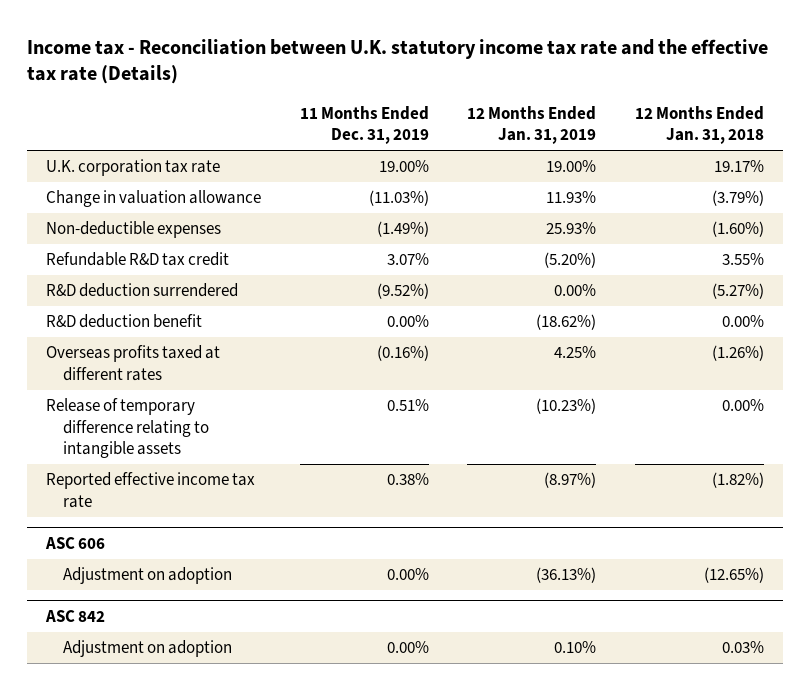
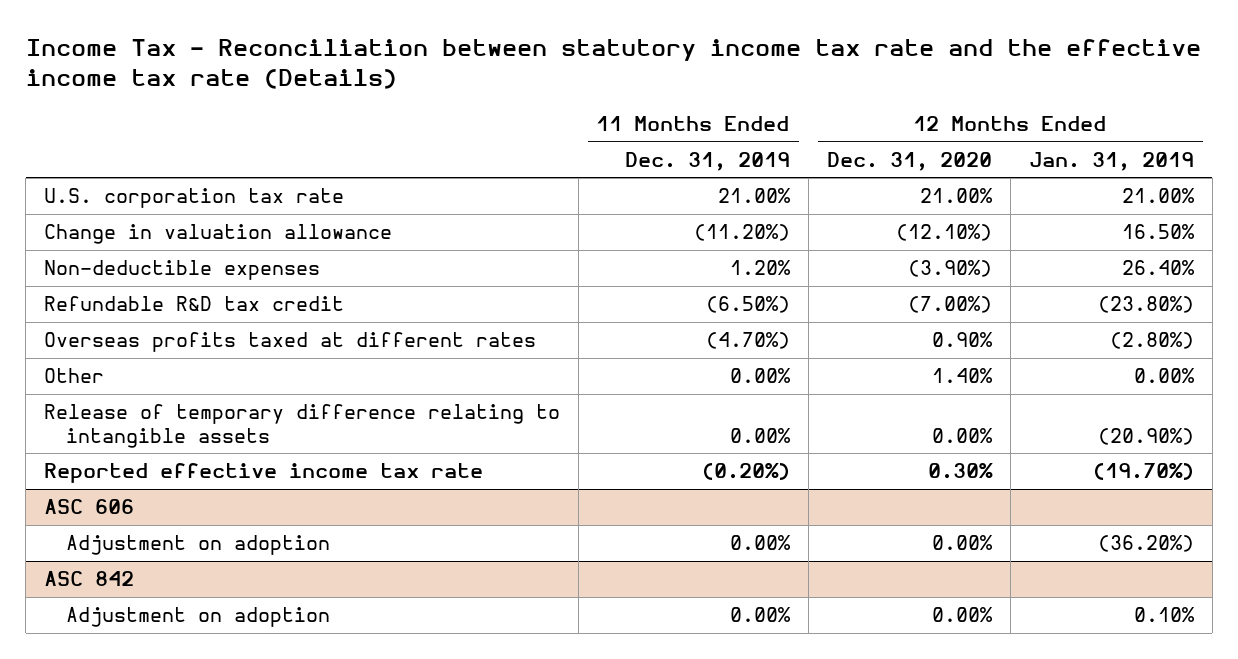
[26,38,768,85] Income tax - Reconciliation between U.K. statutory income tax rate and the effective tax rate (Details) -> [25,38,1201,90] Income Tax - Reconciliation between statutory income tax rate and the effective income tax rate (Details)
[635,105,765,145] 12 Months Ended Jan. 31, 2018 -> none
none -> [826,151,992,171] Dec. 31, 2020
[46,283,239,298] R&D deduction surrendered -> none
[46,314,203,329] R&D deduction benefit -> none
[46,159,221,177] U.K. corporation tax rate -> [44,188,345,209] U.S. corporation tax rate
[378,160,429,173] 19.00% -> [717,188,791,204] 21.00%
[546,160,597,173] 19.00% -> [1121,188,1195,204] 21.00%
[368,190,429,207] (11.03%) -> [693,224,790,242] (11.20%)
[546,191,597,204] 11.93% -> [1121,224,1195,240] 16.50%
[376,221,429,238] (1.49%) -> [729,260,791,276] 1.20%
[546,222,597,235] 25.93% -> [1121,260,1195,276] 26.40%
[386,253,429,266] 3.07% -> [705,296,790,314] (6.50%)
[544,252,597,269] (5.20%) -> [1097,296,1194,314] (23.80%)
[376,345,429,362] (0.16%) -> [705,332,790,350] (4.70%)
[554,346,597,359] 4.25% -> [1109,332,1194,350] (2.80%)
none -> [44,368,105,384] Other
[386,399,429,412] 0.51% -> [729,427,791,443] 0.00%
[536,398,597,415] (10.23%) -> [1097,427,1194,445] (20.90%)
[386,473,429,486] 0.38% -> [701,463,790,481] (0.20%)
[544,472,597,489] (8.97%) -> [1092,463,1194,481] (19.70%)
[536,567,597,584] (36.13%) -> [1097,535,1194,553] (36.20%)

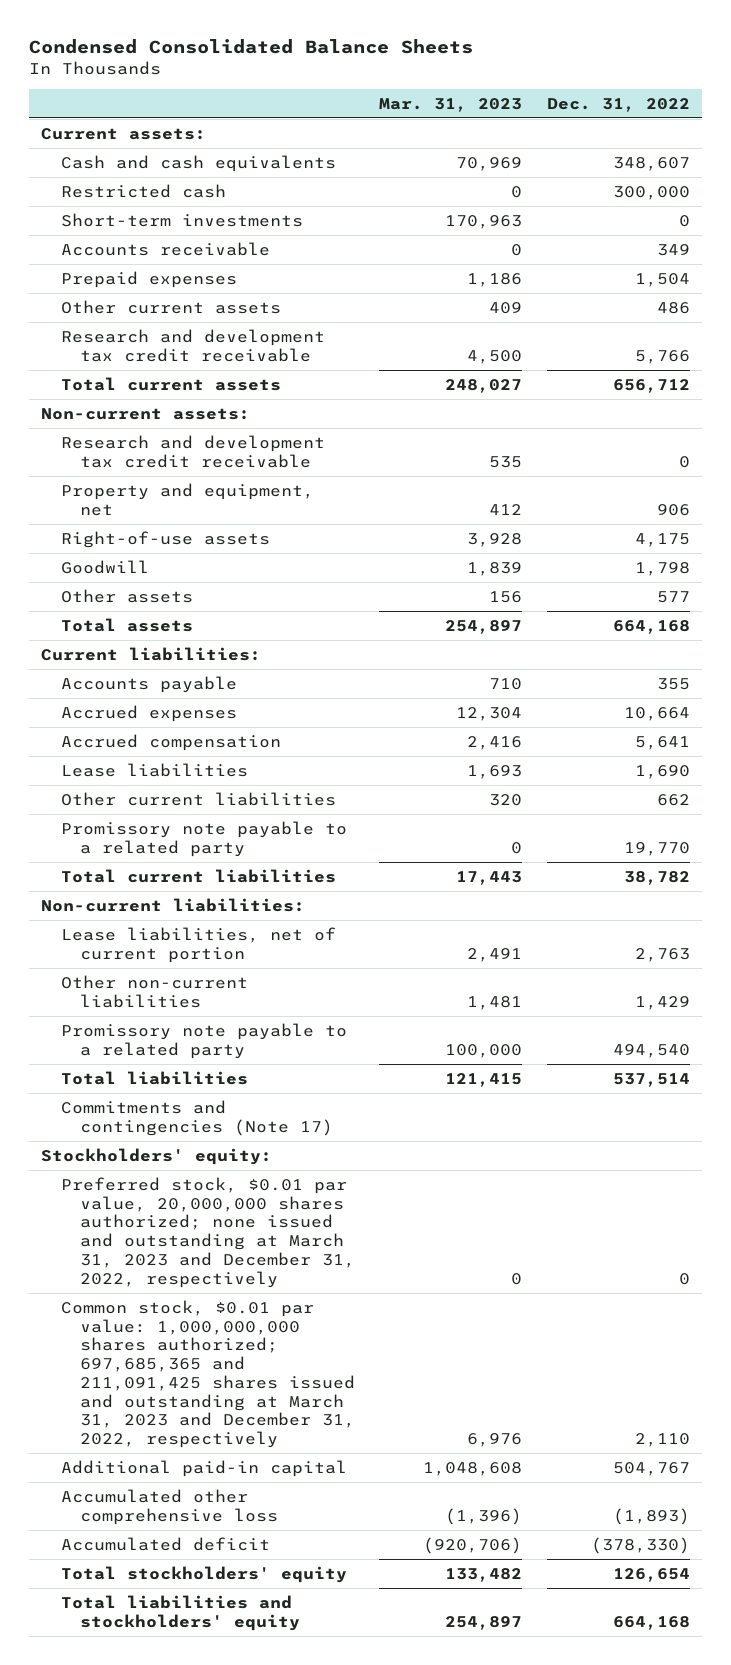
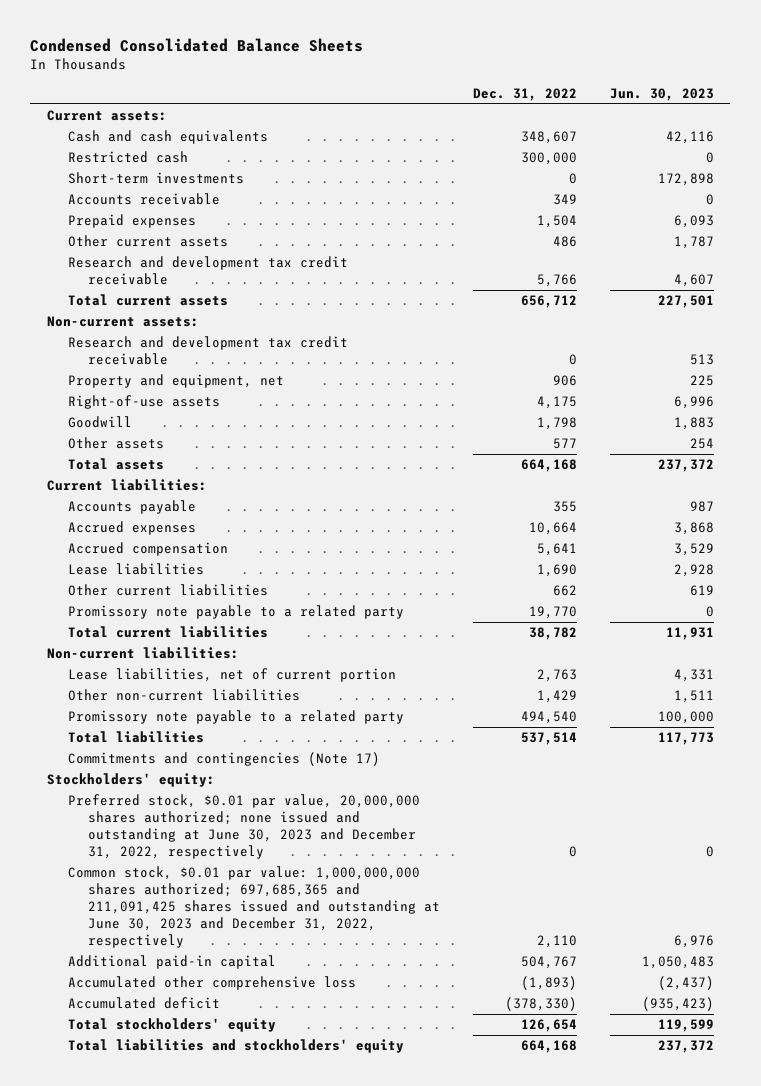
[379,97,523,112] Mar. 31, 2023 -> none
none -> [609,87,714,101] Jun. 30, 2023
[60,1176,356,1288] Preferred stock, $0.01 par value, 20,000,000 shares authorized; none issued and outstanding at March 31, 2023 and December 31, 2022, respectively -> [67,794,420,859] Preferred stock, $0.01 par value, 20,000,000 shares authorized; none issued and outstanding at June 30, 2023 and December 31, 2022, respectively
[60,1299,356,1449] Common stock, $0.01 par value: 1,000,000,000 shares authorized; 697,685,365 and 211,091,425 shares issued and outstanding at March 31, 2023 and December 31, 2022, respectively -> [67,866,441,948] Common stock, $0.01 par value: 1,000,000,000 shares authorized; 697,685,365 and 211,091,425 shares issued and outstanding at June 30, 2023 and December 31, 2022, respectively

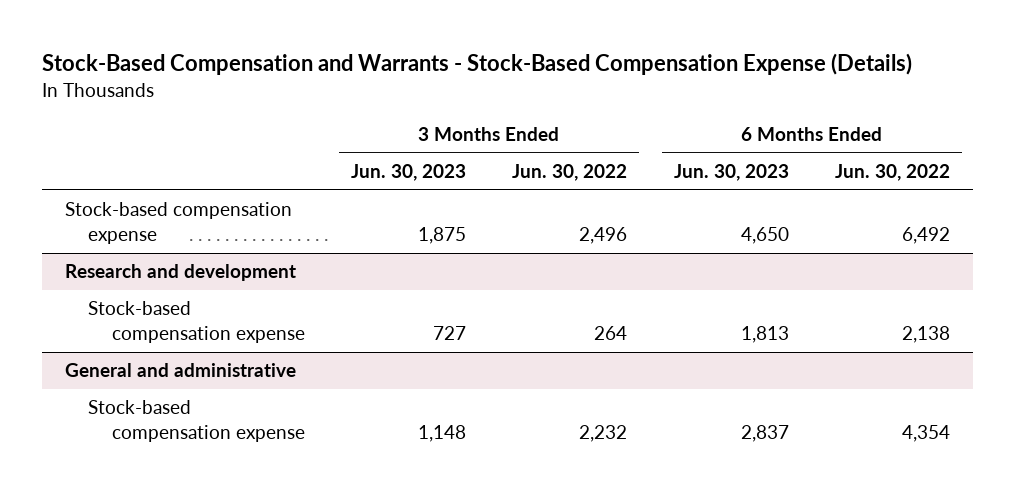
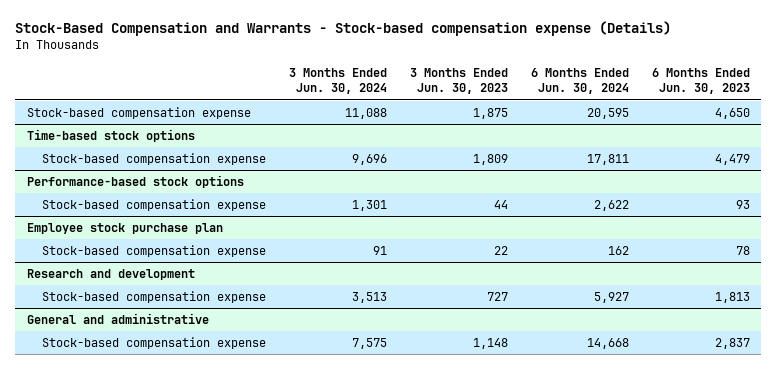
[41,53,912,76] Stock-Based Compensation and Warrants - Stock-Based Compensation Expense (Details) -> [15,21,672,37] Stock-Based Compensation and Warrants - Stock-based compensation expense (Details)
[512,164,628,182] Jun. 30, 2022 -> none
[835,164,951,182] Jun. 30, 2022 -> none
none -> [289,68,388,95] 3 Months Ended Jun. 30, 2024
none -> [530,68,629,95] 6 Months Ended Jun. 30, 2024
none -> [26,128,195,142] Time-based stock options
none -> [42,152,267,165] Stock-based compensation expense
none -> [26,174,244,188] Performance-based stock options
none -> [42,198,267,211] Stock-based compensation expense
none -> [26,222,223,234] Employee stock purchase plan
none -> [42,244,267,257] Stock-based compensation expense

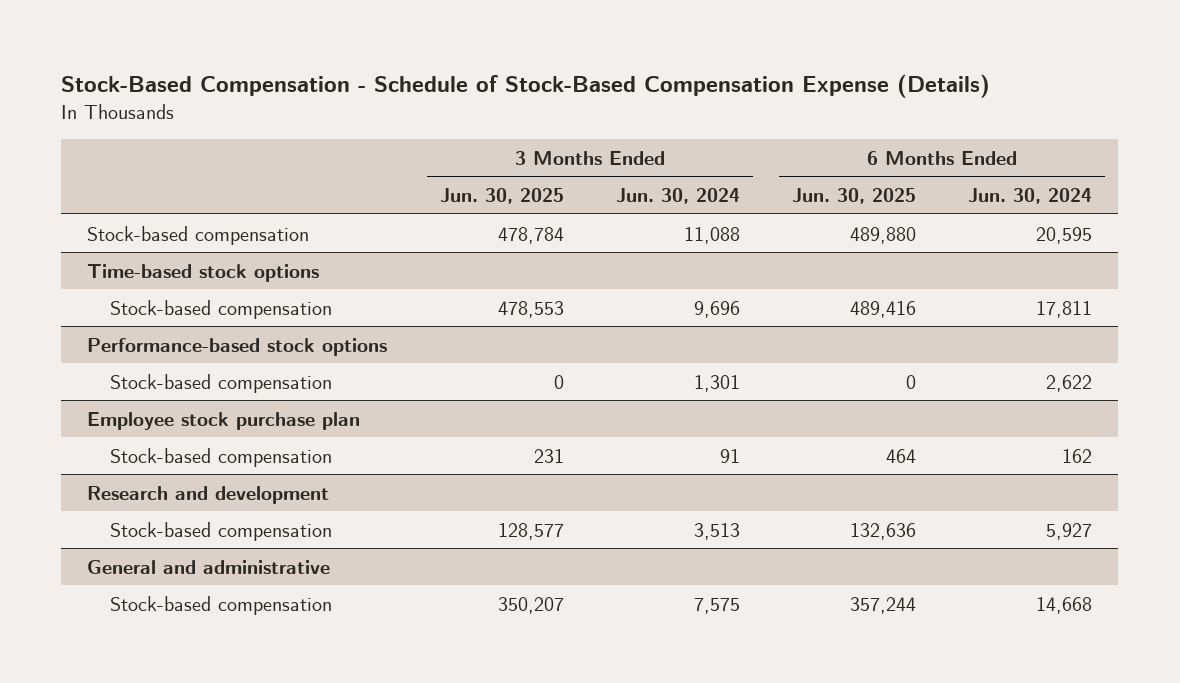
[15,21,672,37] Stock-Based Compensation and Warrants - Stock-based compensation expense (Details) -> [61,74,991,99] Stock-Based Compensation - Schedule of Stock-Based Compensation Expense (Details)
[410,68,509,95] 3 Months Ended Jun. 30, 2023 -> none
[651,68,750,95] 6 Months Ended Jun. 30, 2023 -> none
none -> [439,188,564,205] Jun. 30, 2025
none -> [792,188,917,205] Jun. 30, 2025
[26,106,251,119] Stock-based compensation expense -> [87,225,310,245] Stock-based compensation
[42,152,267,165] Stock-based compensation expense -> [109,299,332,319] Stock-based compensation
[42,198,267,211] Stock-based compensation expense -> [109,373,332,393] Stock-based compensation
[42,244,267,257] Stock-based compensation expense -> [109,447,332,467] Stock-based compensation
[42,290,267,303] Stock-based compensation expense -> [109,521,332,541] Stock-based compensation
[42,336,267,349] Stock-based compensation expense -> [109,595,332,615] Stock-based compensation

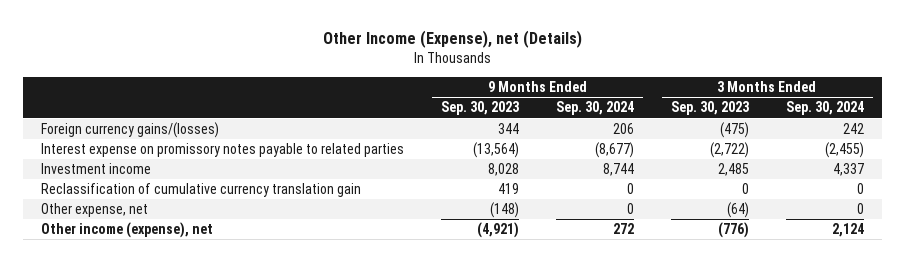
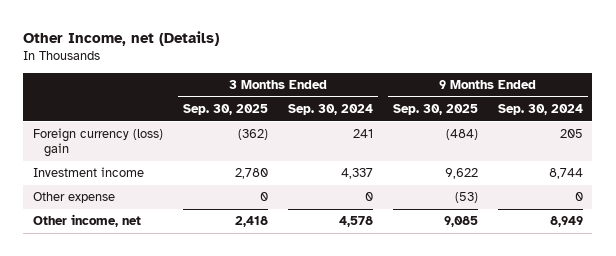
[322,30,582,49] Other Income (Expense), net (Details) -> [23,31,220,47] Other Income, net (Details)
[441,101,520,116] Sep. 30, 2023 -> none
[670,101,749,116] Sep. 30, 2023 -> none
none -> [183,104,269,116] Sep. 30, 2025
none -> [392,104,478,116] Sep. 30, 2025
[41,143,405,158] Interest expense on promissory notes payable to related parties -> none
[41,122,220,139] Foreign currency gains/(losses) -> [33,128,164,157] Foreign currency (loss) gain
[613,123,635,135] 206 -> [559,129,583,139] 205
[842,123,864,135] 242 -> [352,129,373,139] 241
[41,183,362,198] Reclassification of cumulative currency translation gain -> none
[41,203,149,218] Other expense, net -> [33,192,116,204] Other expense
[41,222,214,239] Other income (expense), net -> [33,214,142,228] Other income, net
[613,223,635,235] 272 -> [549,216,583,228] 8,949
[831,223,864,238] 2,124 -> [338,216,373,228] 4,578

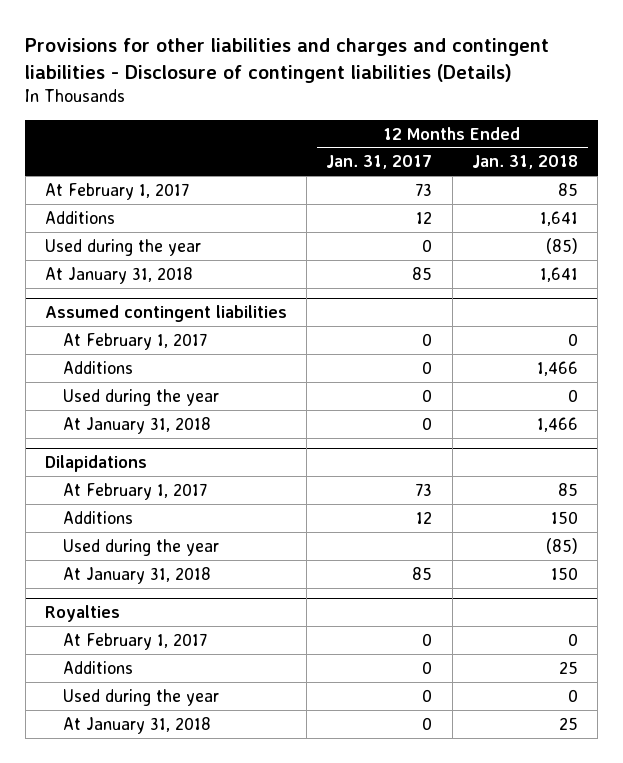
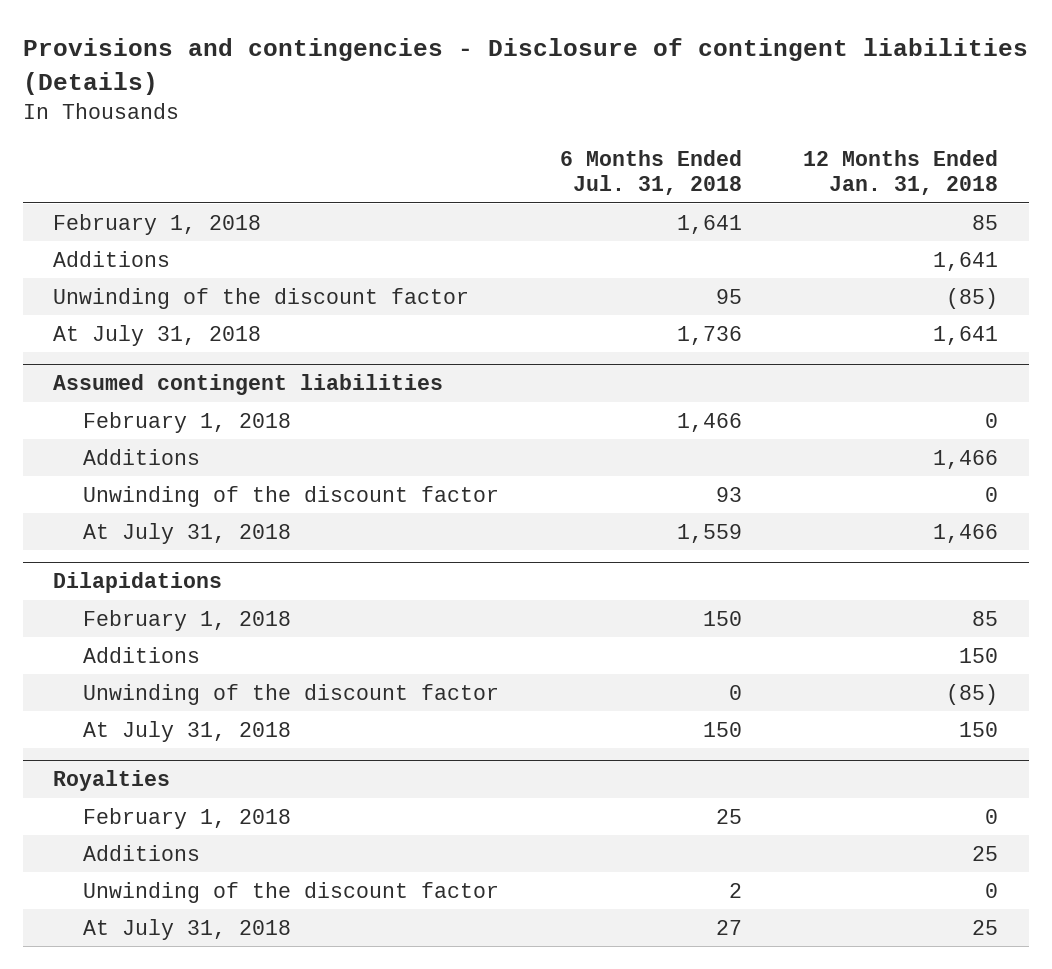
[25,38,550,84] Provisions for other liabilities and charges and contingent liabilities - Disclosure of contingent liabilities (Details) -> [22,38,1028,95] Provisions and contingencies - Disclosure of contingent liabilities (Details)
[326,155,433,170] Jan. 31, 2017 -> none
none -> [560,149,743,196] 6 Months Ended Jul. 31, 2018
[45,182,190,200] At February 1, 2017 -> [53,213,262,235] February 1, 2018
[45,238,202,256] Used during the year -> [53,287,470,309] Unwinding of the discount factor
[45,266,194,284] At January 31, 2018 -> [53,324,262,346] At July 31, 2018
[62,332,207,350] At February 1, 2017 -> [83,411,292,433] February 1, 2018
[62,388,219,406] Used during the year -> [83,485,500,507] Unwinding of the discount factor
[62,416,211,434] At January 31, 2018 -> [83,522,292,544] At July 31, 2018
[62,482,207,500] At February 1, 2017 -> [83,609,292,631] February 1, 2018
[62,538,219,556] Used during the year -> [83,683,500,705] Unwinding of the discount factor
[62,566,211,584] At January 31, 2018 -> [83,720,292,742] At July 31, 2018
[62,632,207,650] At February 1, 2017 -> [83,807,292,829] February 1, 2018
[62,688,219,706] Used during the year -> [83,881,500,903] Unwinding of the discount factor
[62,716,211,734] At January 31, 2018 -> [83,918,292,940] At July 31, 2018

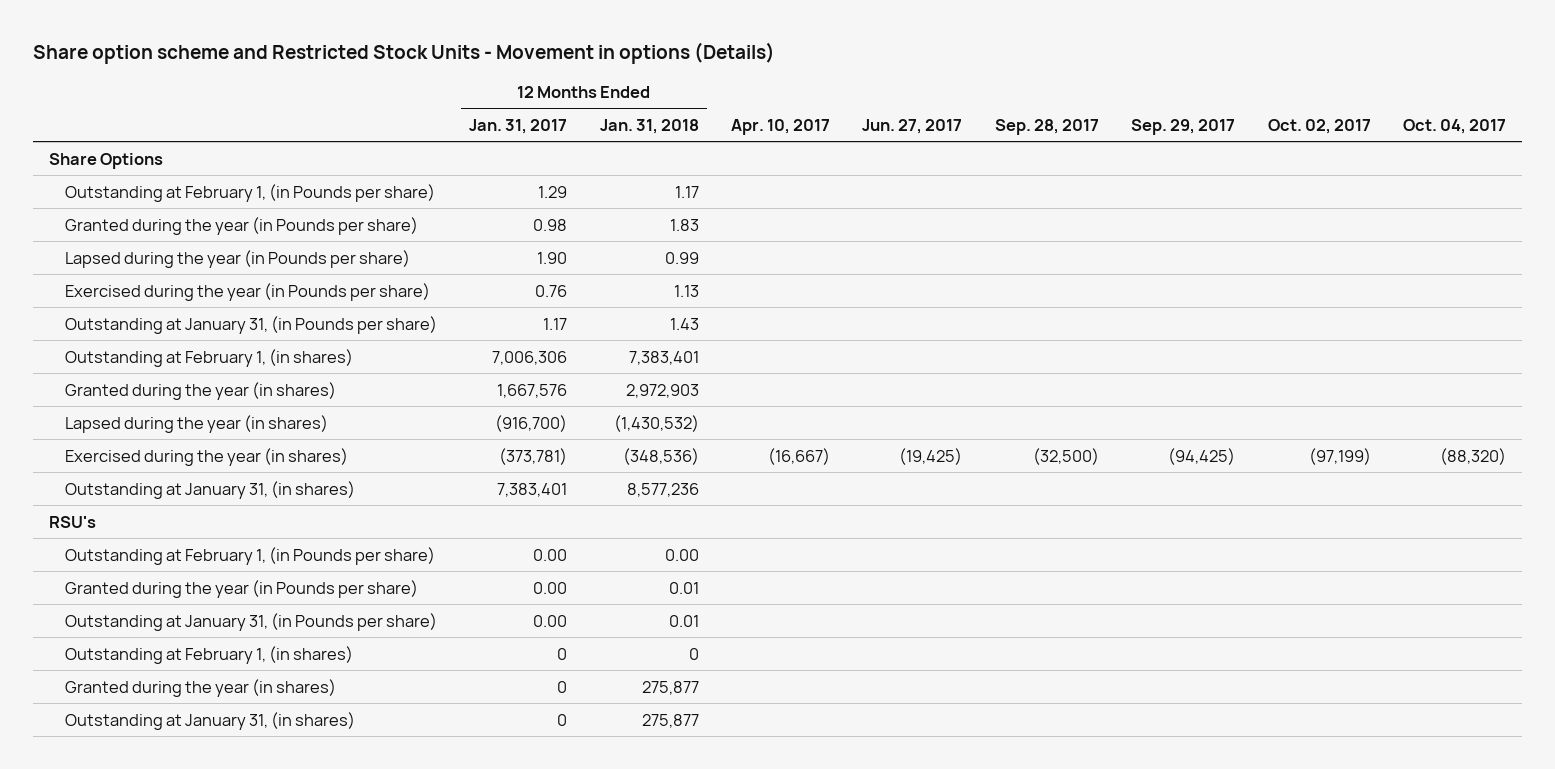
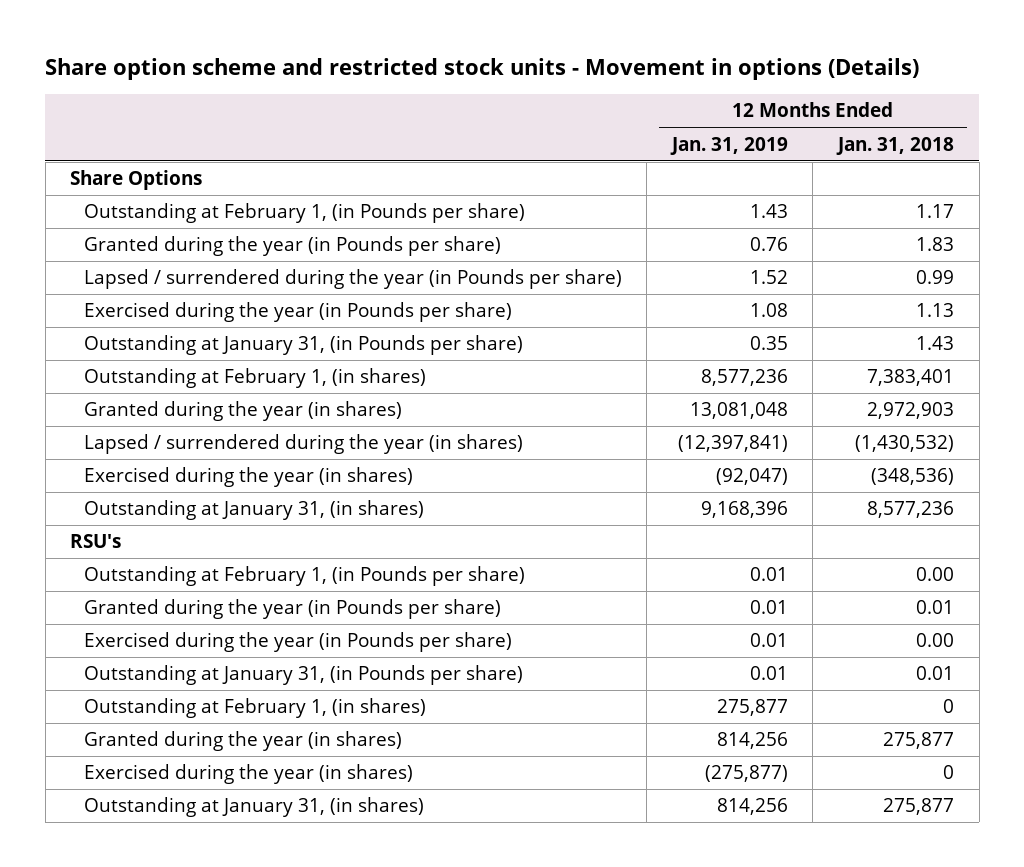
[33,41,776,64] Share option scheme and Restricted Stock Units - Movement in options (Details) -> [45,57,920,80] Share option scheme and restricted stock units - Movement in options (Details)
[469,118,568,134] Jan. 31, 2017 -> none
[731,118,831,135] Apr. 10, 2017 -> none
[862,118,963,134] Jun. 27, 2017 -> none
[994,118,1099,135] Sep. 28, 2017 -> none
[1131,118,1236,135] Sep. 29, 2017 -> none
[1267,118,1371,134] Oct. 02, 2017 -> none
[1402,118,1506,134] Oct. 04, 2017 -> none
none -> [669,136,788,155] Jan. 31, 2019
[65,249,411,268] Lapsed during the year (in Pounds per share) -> [83,269,622,290] Lapsed / surrendered during the year (in Pounds per share)
[65,414,329,433] Lapsed during the year (in shares) -> [83,434,523,455] Lapsed / surrendered during the year (in shares)
none -> [83,632,512,653] Exercised during the year (in Pounds per share)
none -> [83,764,413,785] Exercised during the year (in shares)

